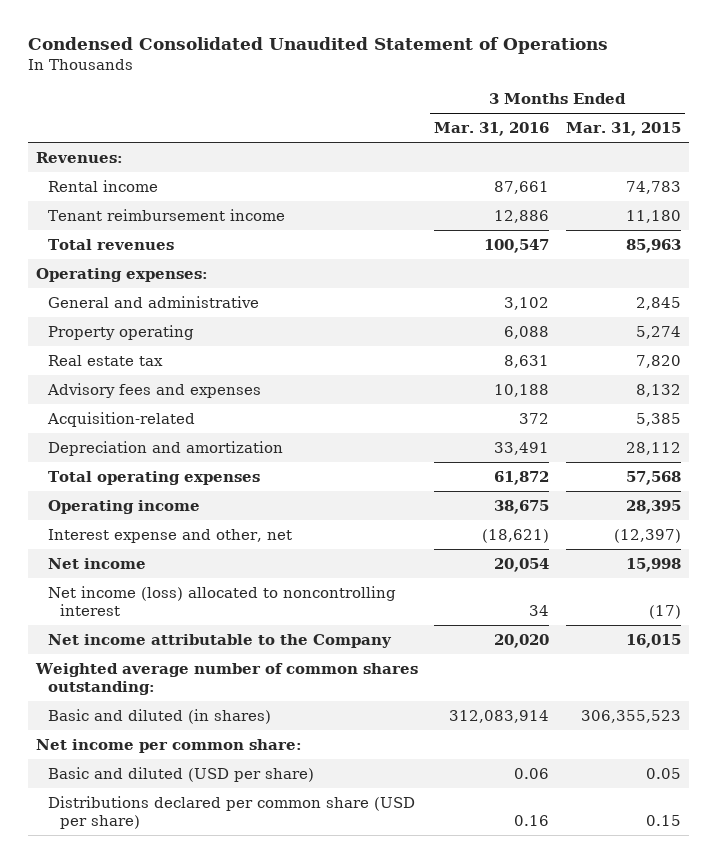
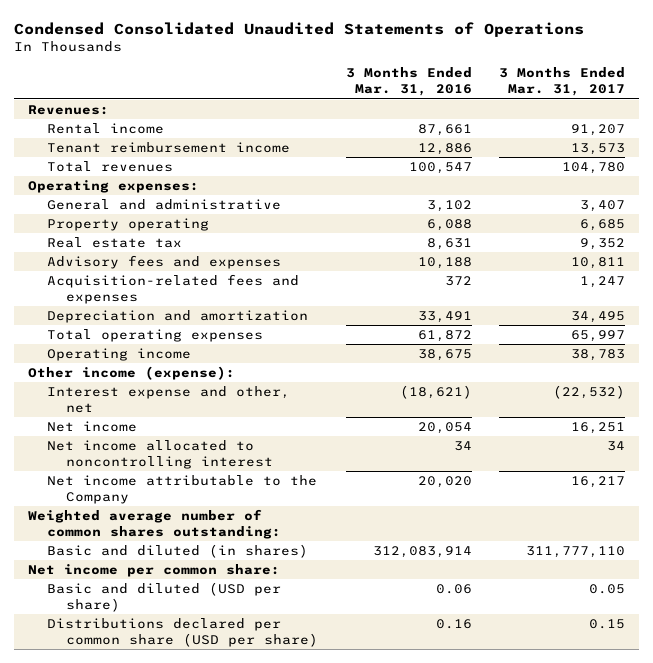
[27,37,608,55] Condensed Consolidated Unaudited Statement of Operations -> [14,21,585,37] Condensed Consolidated Unaudited Statements of Operations
[565,122,681,137] Mar. 31, 2015 -> none
none -> [498,67,625,97] 3 Months Ended Mar. 31, 2017
[47,411,196,427] Acquisition-related -> [47,274,300,305] Acquisition-related fees and expenses
none -> [28,366,236,381] Other income (expense):
[48,585,397,616] Net income (loss) allocated to noncontrolling interest -> [47,440,274,470] Net income allocated to noncontrolling interest

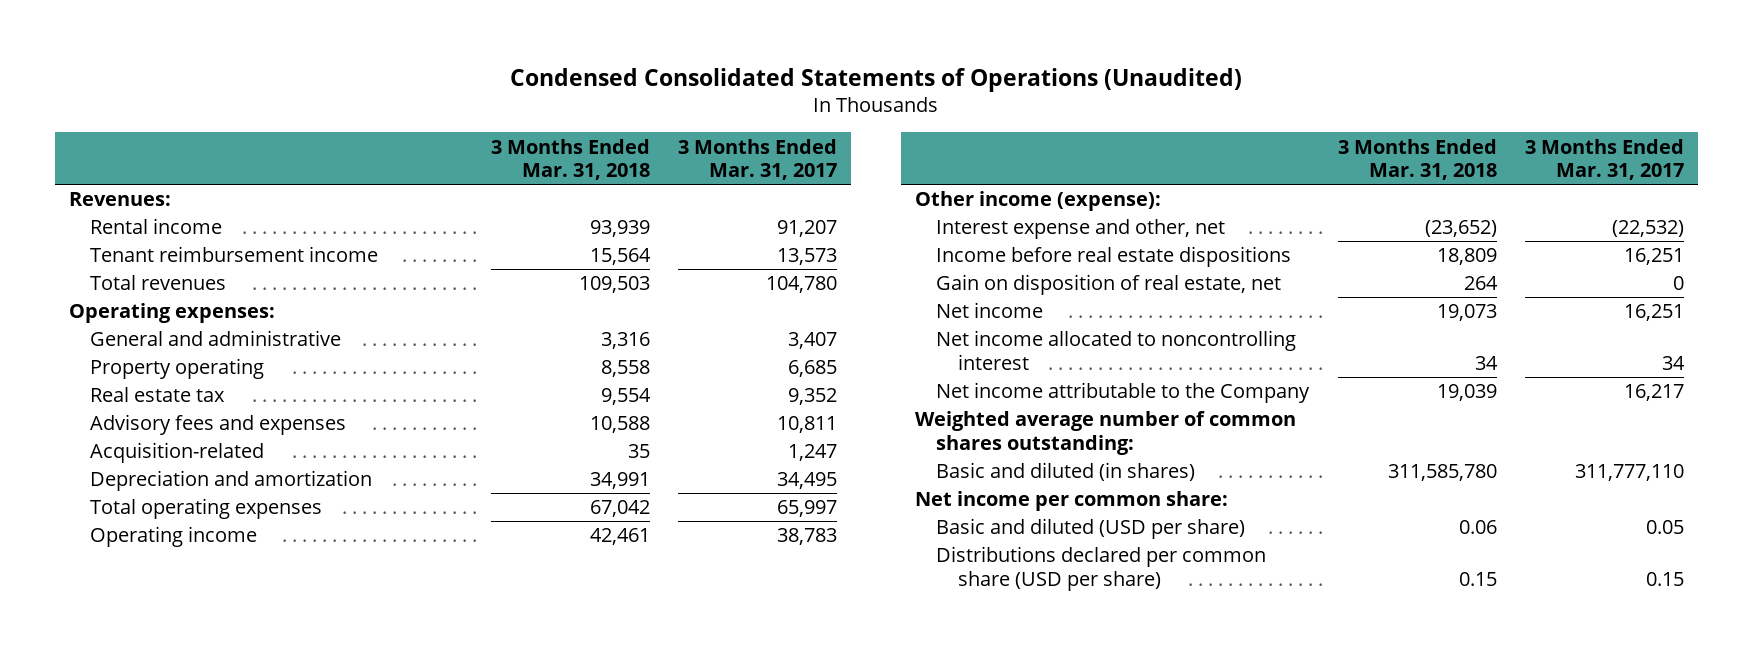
[14,21,585,37] Condensed Consolidated Unaudited Statements of Operations -> [510,67,1243,92] Condensed Consolidated Statements of Operations (Unaudited)
[345,67,472,97] 3 Months Ended Mar. 31, 2016 -> none
none -> [491,138,651,180] 3 Months Ended Mar. 31, 2018
[47,274,300,305] Acquisition-related fees and expenses -> [90,442,265,464] Acquisition-related
none -> [936,246,1292,268] Income before real estate dispositions
none -> [936,274,1282,296] Gain on disposition of real estate, net

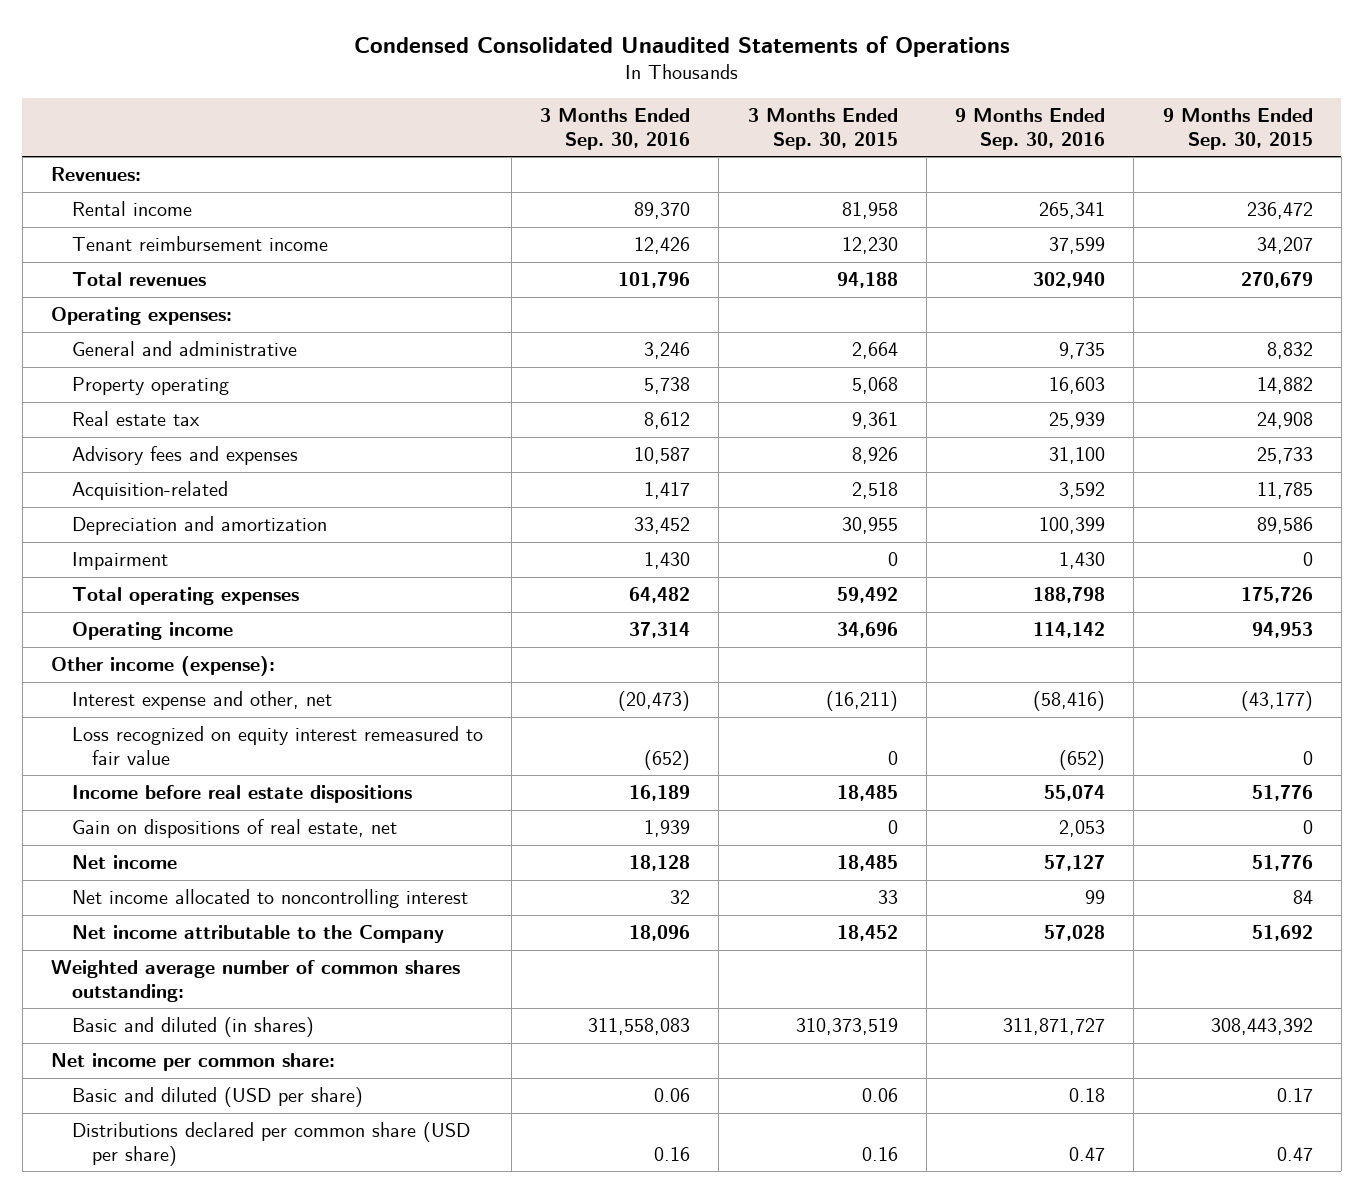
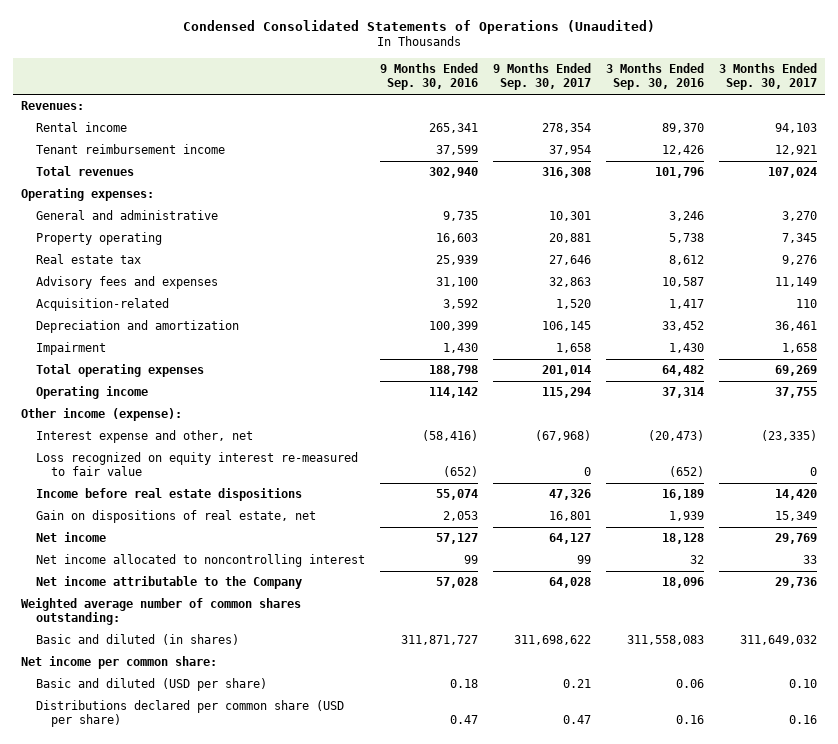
[353,35,1010,57] Condensed Consolidated Unaudited Statements of Operations -> [182,19,655,34] Condensed Consolidated Statements of Operations (Unaudited)
[747,108,898,150] 3 Months Ended Sep. 30, 2015 -> none
[1162,108,1313,150] 9 Months Ended Sep. 30, 2015 -> none
none -> [492,63,591,91] 9 Months Ended Sep. 30, 2017
none -> [718,63,817,91] 3 Months Ended Sep. 30, 2017
[71,726,483,765] Loss recognized on equity interest remeasured to fair value -> [35,452,358,477] Loss recognized on equity interest re-measured to fair value

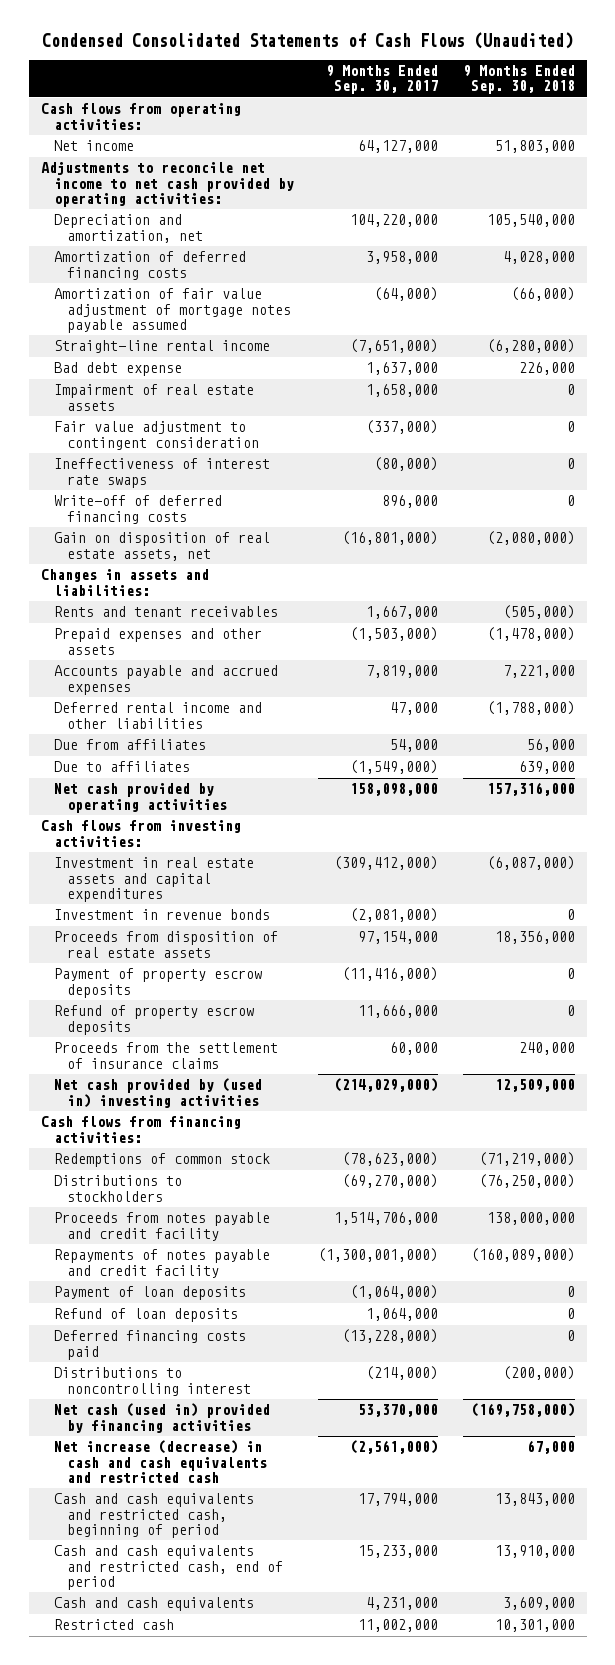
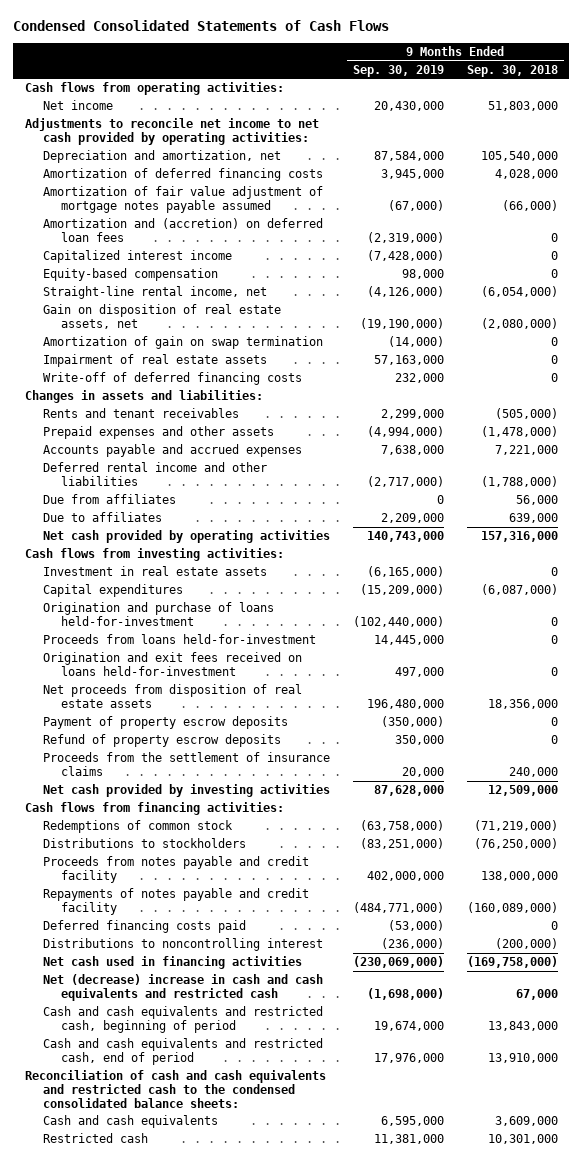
[41,32,573,50] Condensed Consolidated Statements of Cash Flows (Unaudited) -> [13,20,390,32] Condensed Consolidated Statements of Cash Flows
[326,65,439,95] 9 Months Ended Sep. 30, 2017 -> none
none -> [352,64,444,77] Sep. 30, 2019
[54,362,183,377] Bad debt expense -> none
none -> [42,218,323,242] Amortization and (accretion) on deferred loan fees
none -> [42,250,232,264] Capitalized interest income
none -> [42,268,218,282] Equity-based compensation
[54,340,271,354] Straight-line rental income -> [42,286,267,300] Straight-line rental income, net
[486,339,575,354] (6,280,000) -> [480,286,558,298] (6,054,000)
[54,532,271,561] Gain on disposition of real estate assets, net -> [42,304,281,329] Gain on disposition of real estate assets, net
none -> [42,336,323,350] Amortization of gain on swap termination
[54,421,260,450] Fair value adjustment to contingent consideration -> none
[54,458,271,488] Ineffectiveness of interest rate swaps -> none
[54,909,271,921] Investment in revenue bonds -> none
[54,857,255,903] Investment in real estate assets and capital expenditures -> [42,566,267,577] Investment in real estate assets
[486,856,575,871] (6,087,000) -> [550,567,558,577] 0
none -> [42,584,183,598] Capital expenditures
none -> [42,602,274,626] Origination and purchase of loans held-for-investment
none -> [42,634,316,645] Proceeds from loans held-for-investment
none -> [42,652,302,676] Origination and exit fees received on loans held-for-investment
[54,931,279,958] Proceeds from disposition of real estate assets -> [42,684,302,708] Net proceeds from disposition of real estate assets
[54,1078,263,1108] Net cash provided by (used in) investing activities -> [42,784,330,798] Net cash provided by investing activities
[54,1286,247,1301] Payment of loan deposits -> none
[54,1308,239,1323] Refund of loan deposits -> none
[54,1403,271,1433] Net cash (used in) provided by financing activities -> [42,956,302,970] Net cash used in financing activities
[54,1440,268,1484] Net increase (decrease) in cash and cash equivalents and restricted cash -> [42,974,323,1001] Net (decrease) increase in cash and cash equivalents and restricted cash
none -> [24,1070,326,1108] Reconciliation of cash and cash equivalents and restricted cash to the condensed consolidated balance sheets:

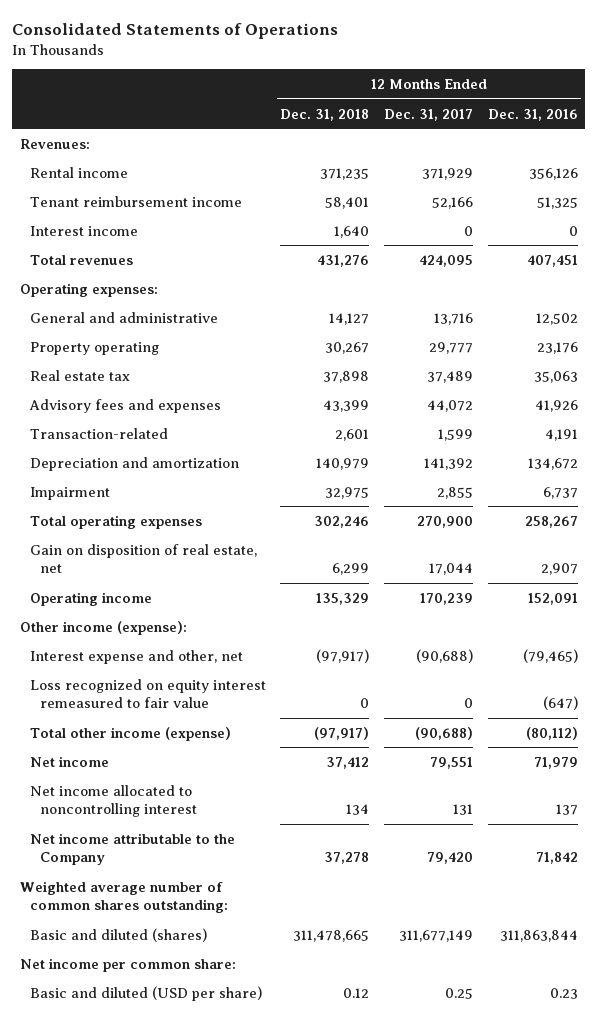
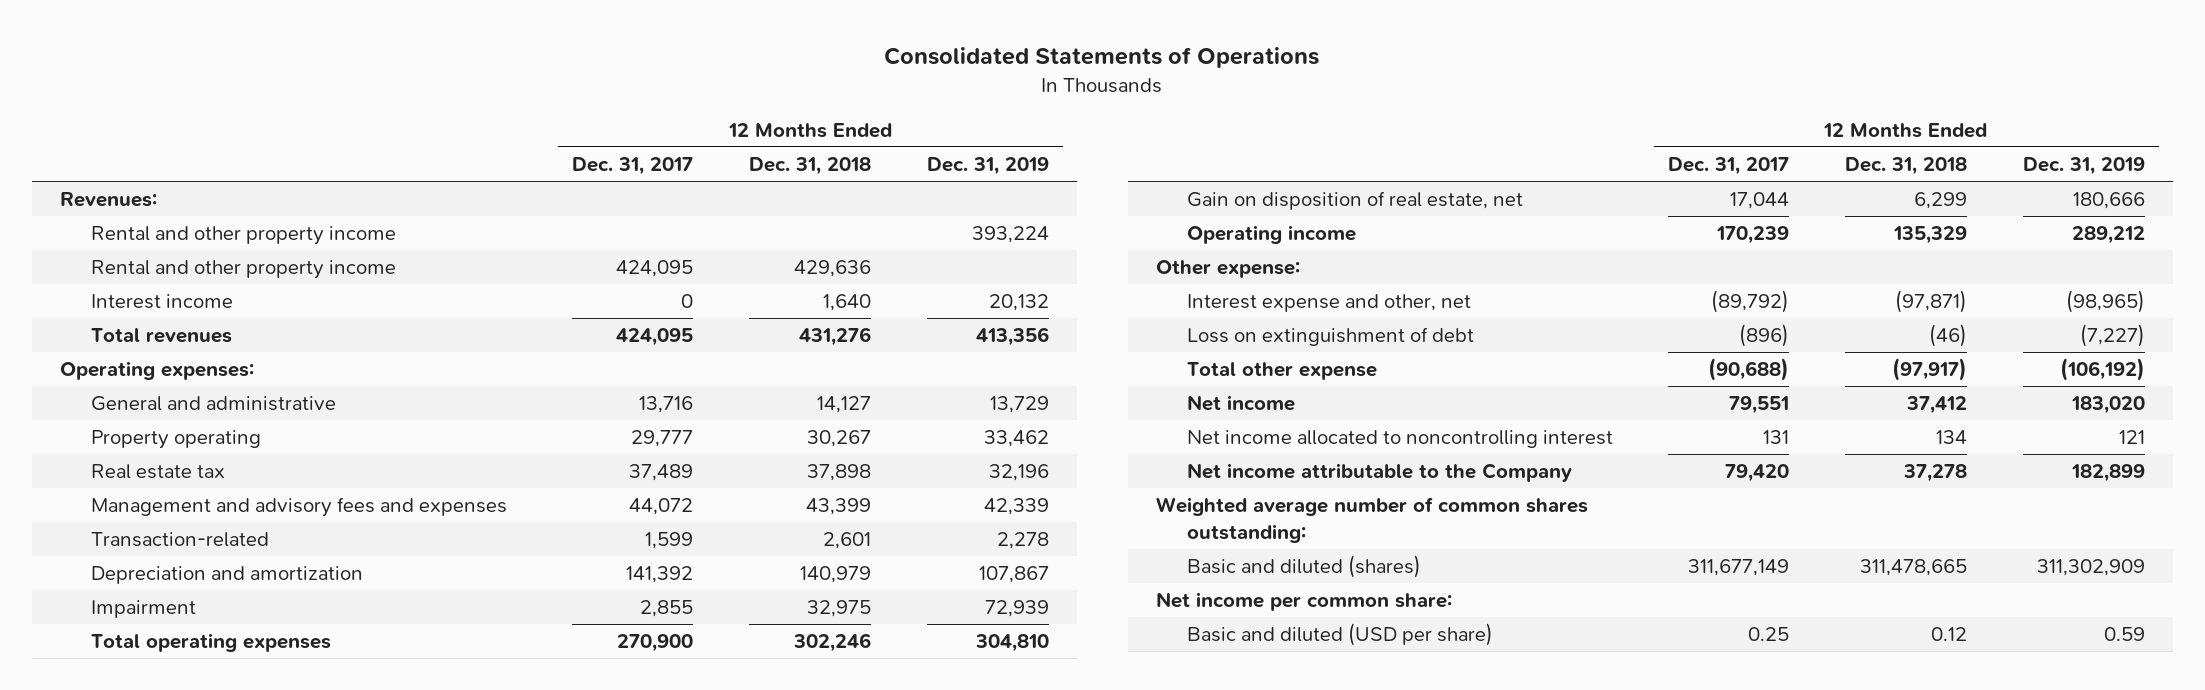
[487,108,578,121] Dec. 31, 2016 -> none
none -> [926,157,1049,176] Dec. 31, 2019
[29,195,242,207] Tenant reimbursement income -> none
none -> [90,226,396,246] Rental and other property income
[29,166,128,178] Rental income -> [90,260,396,280] Rental and other property income
[320,167,370,180] 371,235 -> [794,260,872,278] 429,636
[422,167,474,180] 371,929 -> [616,260,694,278] 424,095
[28,398,221,413] Advisory fees and expenses -> [90,497,507,518] Management and advisory fees and expenses
[29,678,266,709] Loss recognized on equity interest remeasured to fair value -> none
[19,620,187,635] Other income (expense): -> [1155,260,1300,279] Other expense:
[316,648,370,663] (97,917) -> [1894,290,1967,314] (97,871)
[416,648,474,663] (90,688) -> [1711,290,1790,314] (89,792)
none -> [1186,327,1474,347] Loss on extinguishment of debt
[29,726,231,741] Total other income (expense) -> [1186,362,1377,381] Total other expense

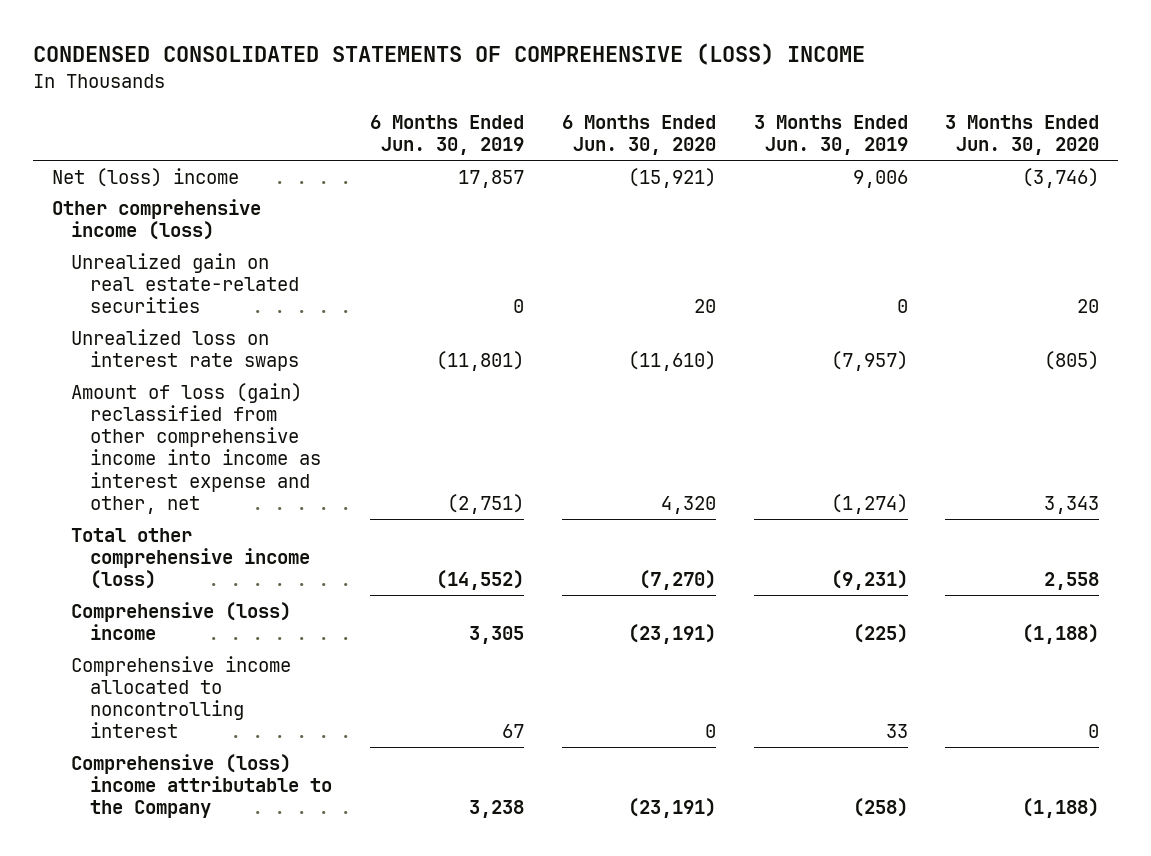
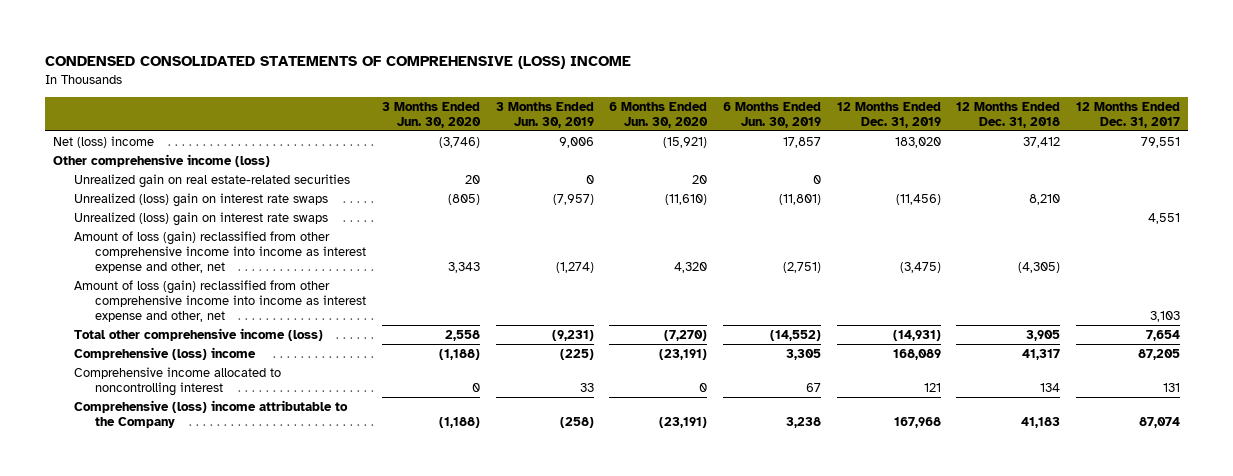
none -> [836,101,941,129] 12 Months Ended Dec. 31, 2019
none -> [956,101,1061,129] 12 Months Ended Dec. 31, 2018
none -> [1075,101,1180,129] 12 Months Ended Dec. 31, 2017
[71,328,300,371] Unrealized loss on interest rate swaps -> [74,192,329,207] Unrealized (loss) gain on interest rate swaps
none -> [74,211,329,226] Unrealized (loss) gain on interest rate swaps
none -> [74,279,367,323] Amount of loss (gain) reclassified from other comprehensive income into income as interest expense and other, net

